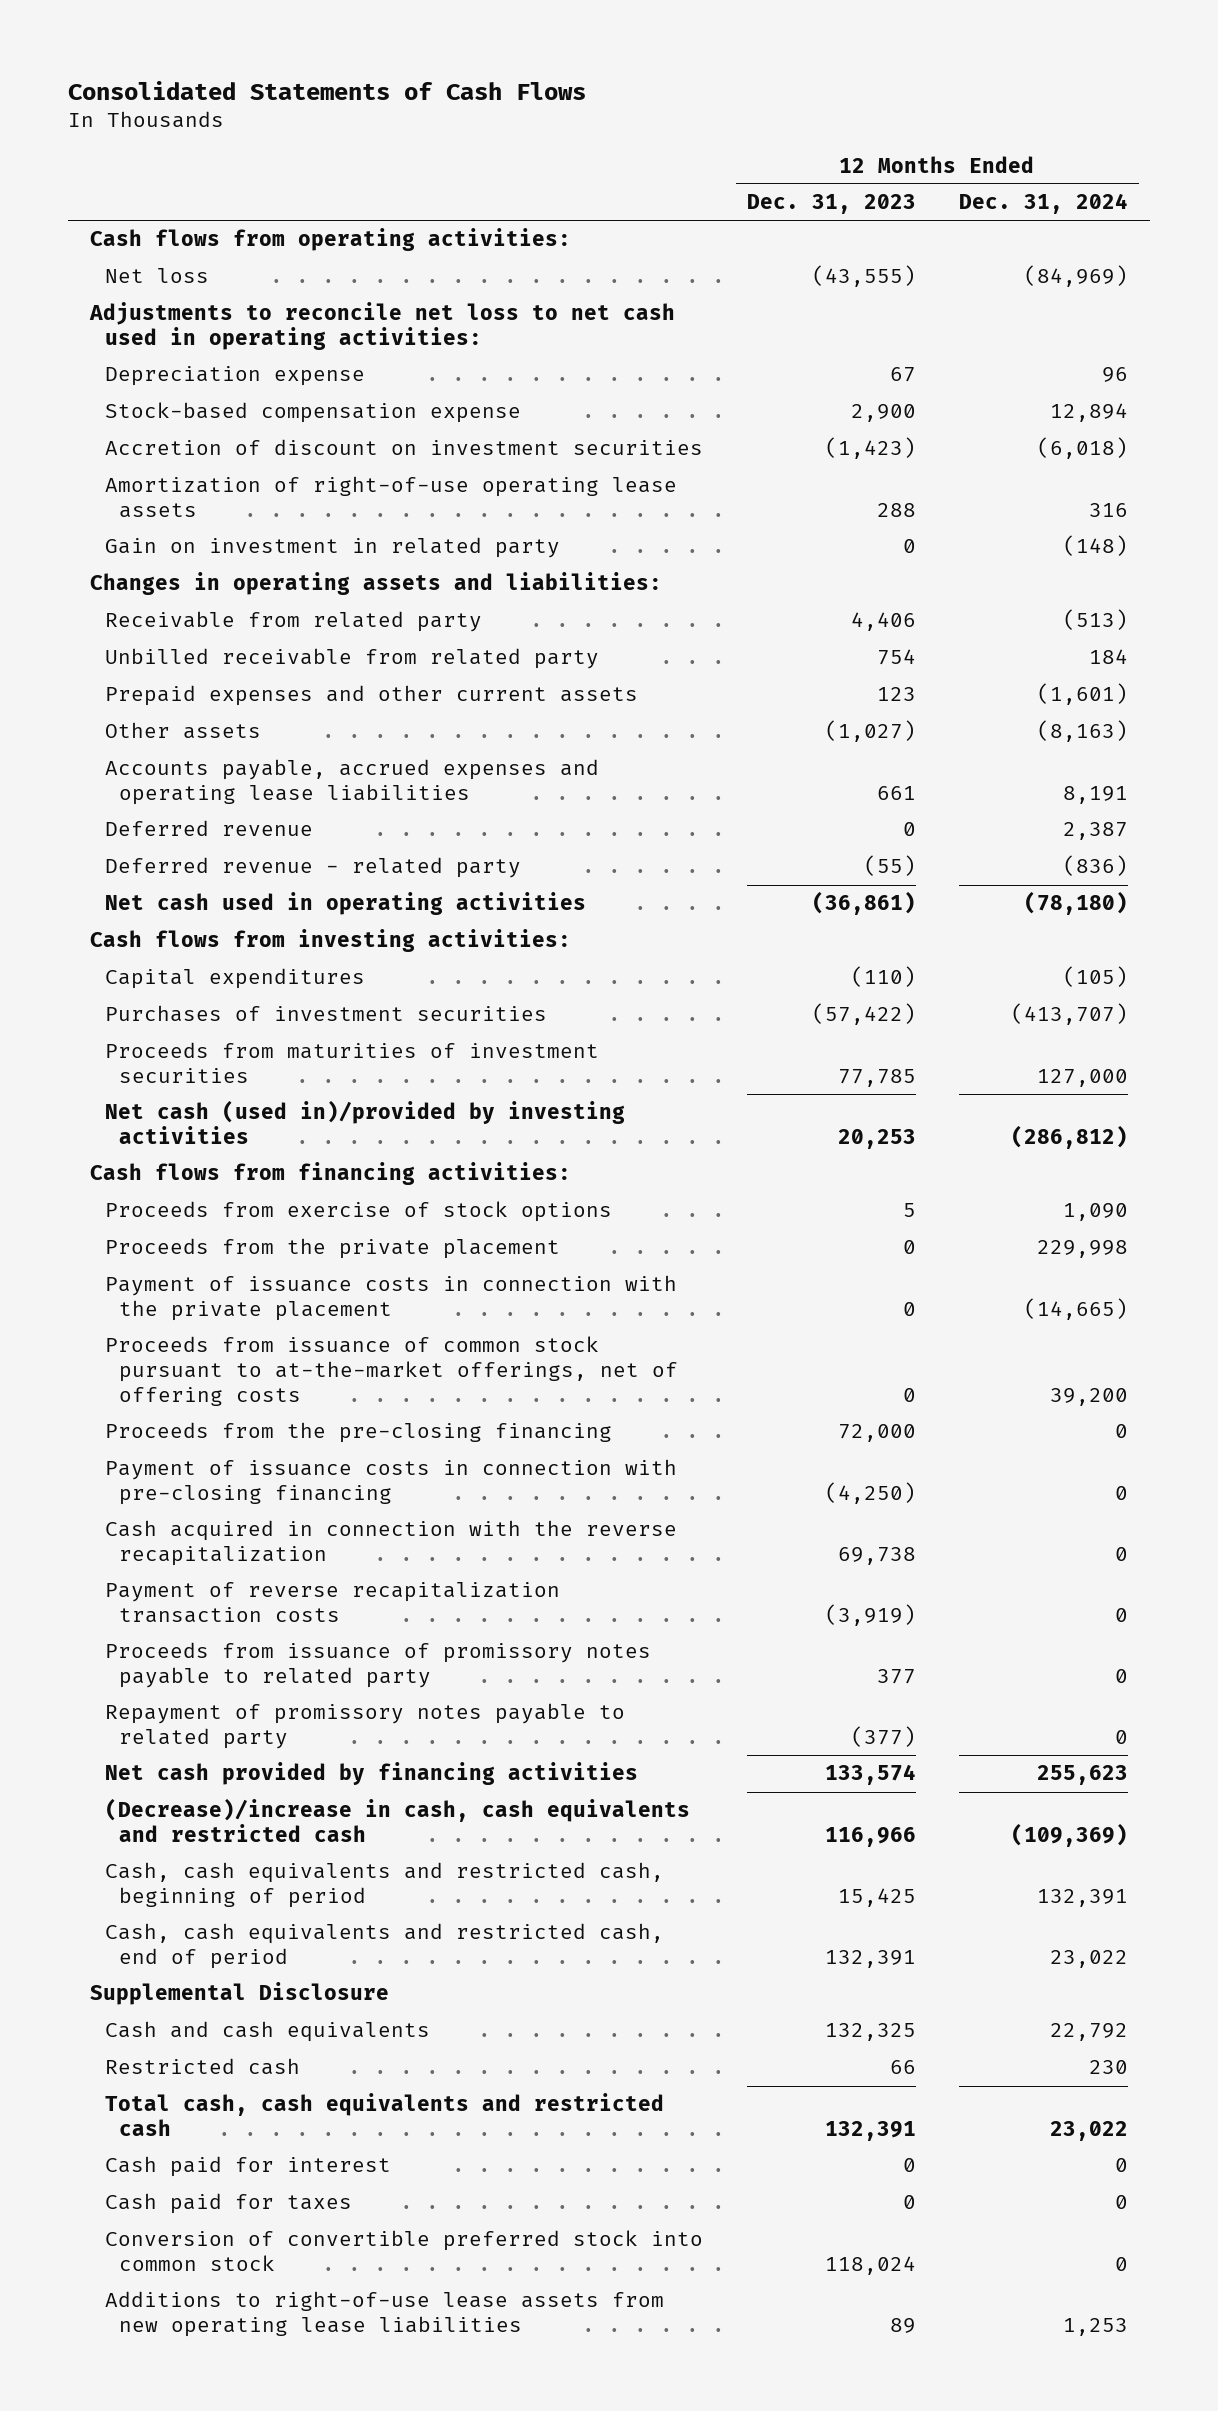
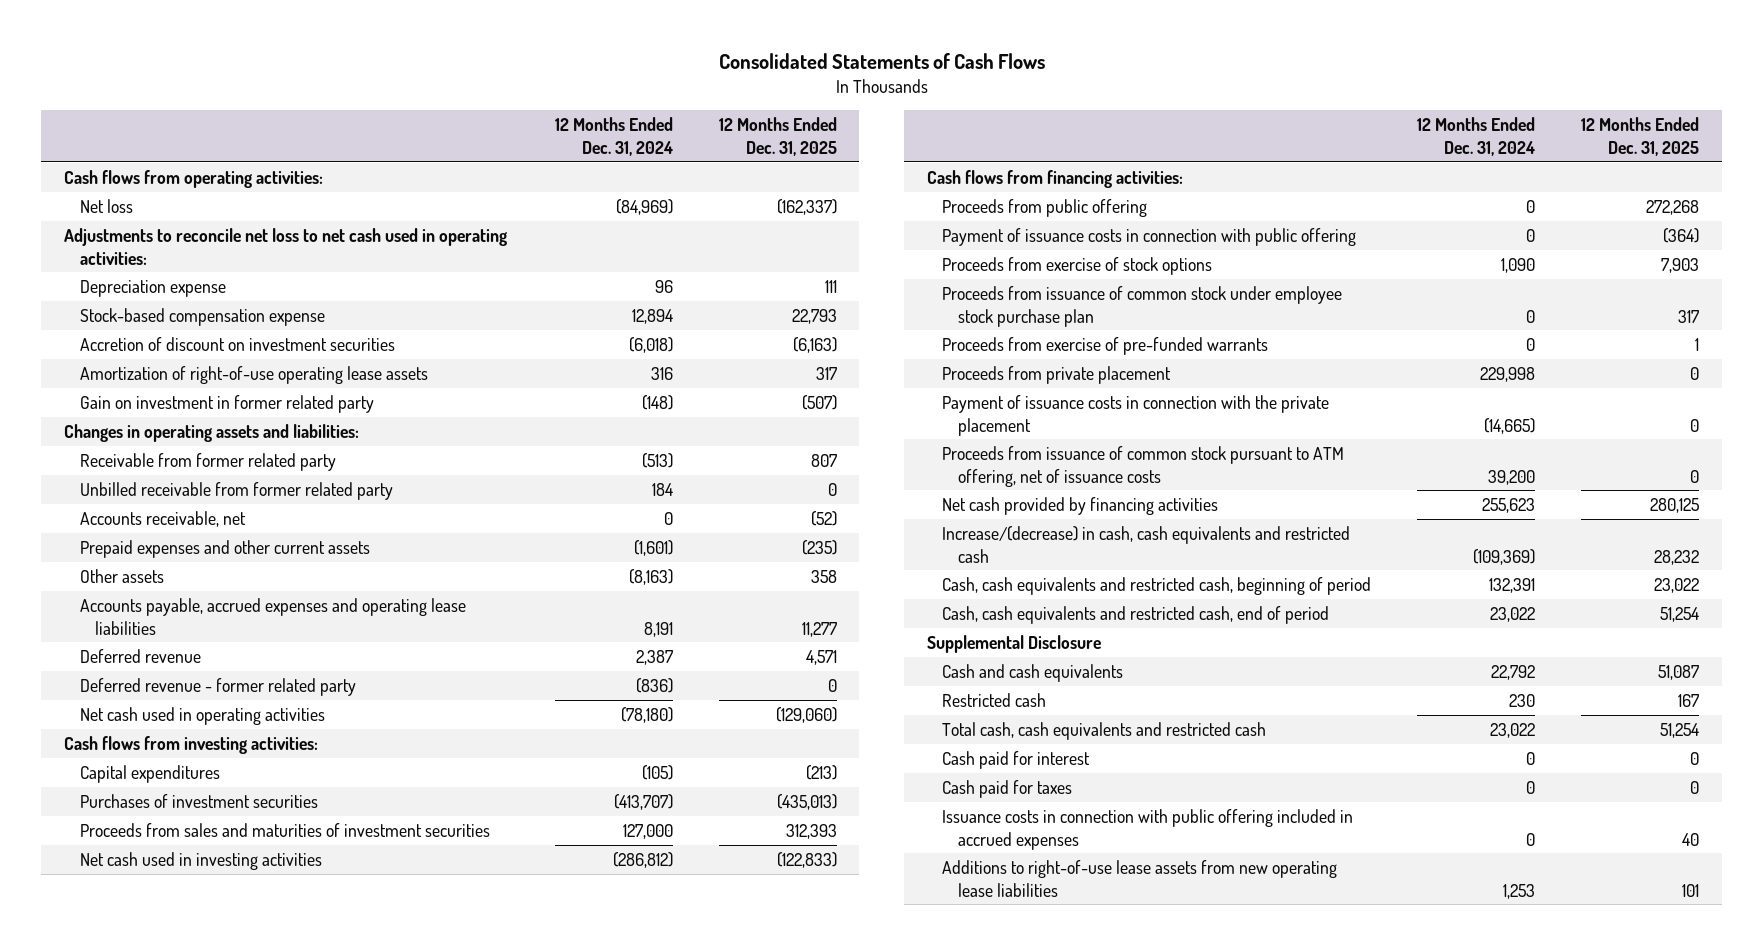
[746,194,916,215] Dec. 31, 2023 -> none
none -> [718,117,837,157] 12 Months Ended Dec. 31, 2025
[104,537,560,559] Gain on investment in related party -> [79,394,374,413] Gain on investment in former related party
[104,611,482,633] Receivable from related party -> [79,452,336,471] Receivable from former related party
[104,648,599,670] Unbilled receivable from related party -> [79,481,393,500] Unbilled receivable from former related party
none -> [79,510,246,527] Accounts receivable, net
[104,857,521,879] Deferred revenue - related party -> [79,677,356,696] Deferred revenue - former related party
[104,1042,599,1084] Proceeds from maturities of investment securities -> [79,822,490,837] Proceeds from sales and maturities of investment securities
[104,1100,625,1145] Net cash (used in)/provided by investing activities -> [79,851,322,870] Net cash used in investing activities
none -> [942,198,1148,217] Proceeds from public offering
none -> [942,227,1357,246] Payment of issuance costs in connection with public offering
none -> [942,285,1343,327] Proceeds from issuance of common stock under employee stock purchase plan
none -> [942,336,1269,355] Proceeds from exercise of pre-funded warrants
[104,1238,560,1260] Proceeds from the private placement -> [942,365,1172,384] Proceeds from private placement
[104,1422,612,1444] Proceeds from the pre-closing financing -> none
[104,1459,677,1506] Payment of issuance costs in connection with pre-closing financing -> none
[104,1520,677,1567] Cash acquired in connection with the reverse recapitalization -> none
[104,1582,560,1624] Payment of reverse recapitalization transaction costs -> none
[104,1642,651,1689] Proceeds from issuance of promissory notes payable to related party -> none
[104,1703,625,1750] Repayment of promissory notes payable to related party -> none
[104,1336,679,1407] Proceeds from issuance of common stock pursuant to at-the-market offerings, net of offering costs -> [942,445,1345,487] Proceeds from issuance of common stock pursuant to ATM offering, net of issuance costs
[104,1798,690,1843] (Decrease)/increase in cash, cash equivalents and restricted cash -> [942,525,1351,563] Increase/(decrease) in cash, cash equivalents and restricted cash
[104,2230,703,2272] Conversion of convertible preferred stock into common stock -> none
none -> [942,808,1354,850] Issuance costs in connection with public offering included in accrued expenses

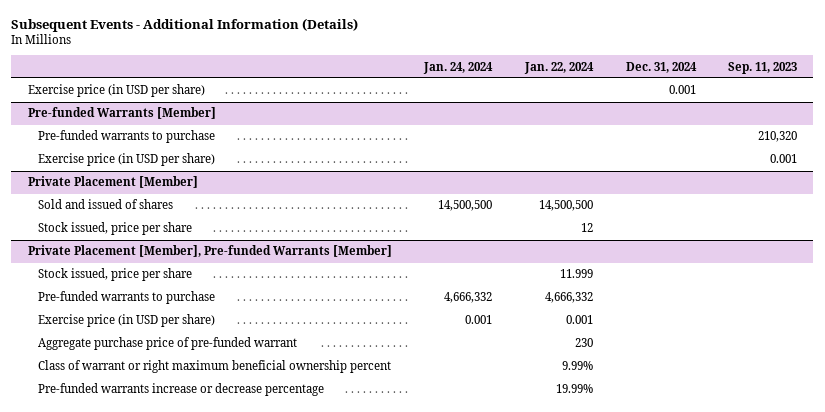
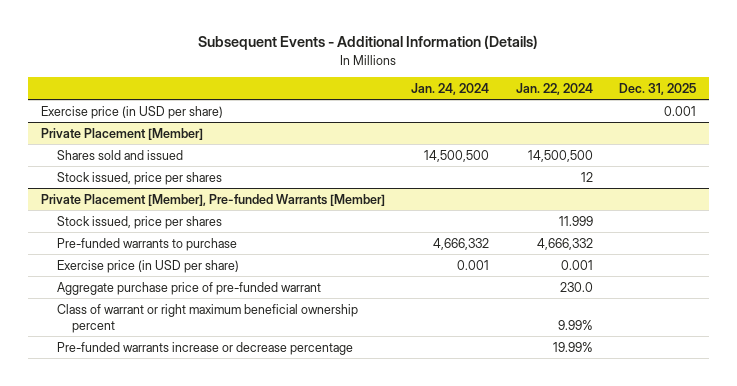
[625,61,697,73] Dec. 31, 2024 -> none
[728,61,798,74] Sep. 11, 2023 -> none
none -> [618,82,696,95] Dec. 31, 2025
[27,107,216,120] Pre-funded Warrants [Member] -> none
[37,130,215,144] Pre-funded warrants to purchase -> none
[37,153,215,167] Exercise price (in USD per share) -> none
[37,199,173,210] Sold and issued of shares -> [56,149,183,160] Shares sold and issued
[37,222,192,236] Stock issued, price per share -> [56,171,222,185] Stock issued, price per shares
[37,268,192,282] Stock issued, price per share -> [56,215,222,229] Stock issued, price per shares
[574,338,593,348] 230 -> [559,281,593,292] 230.0

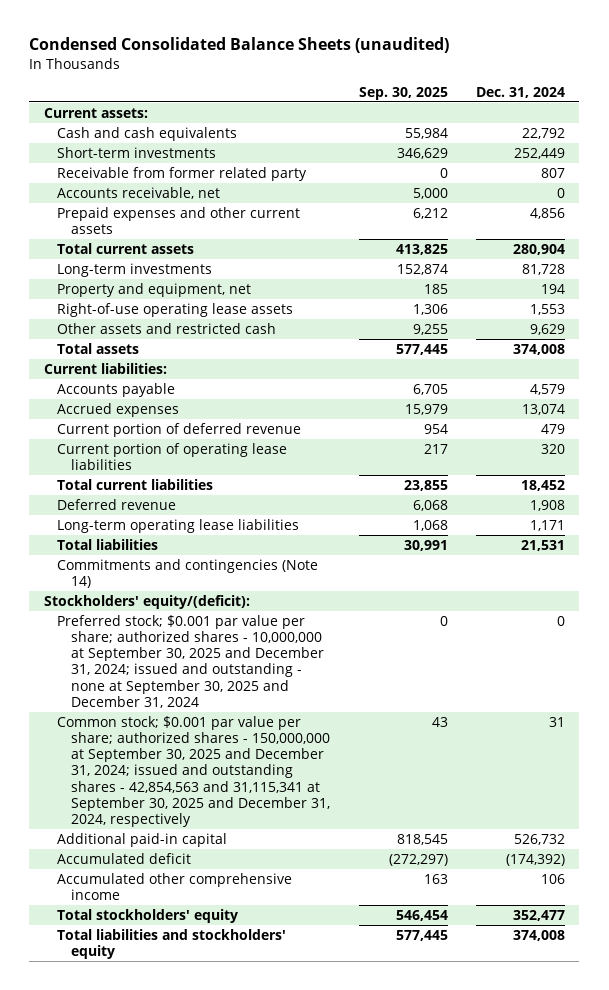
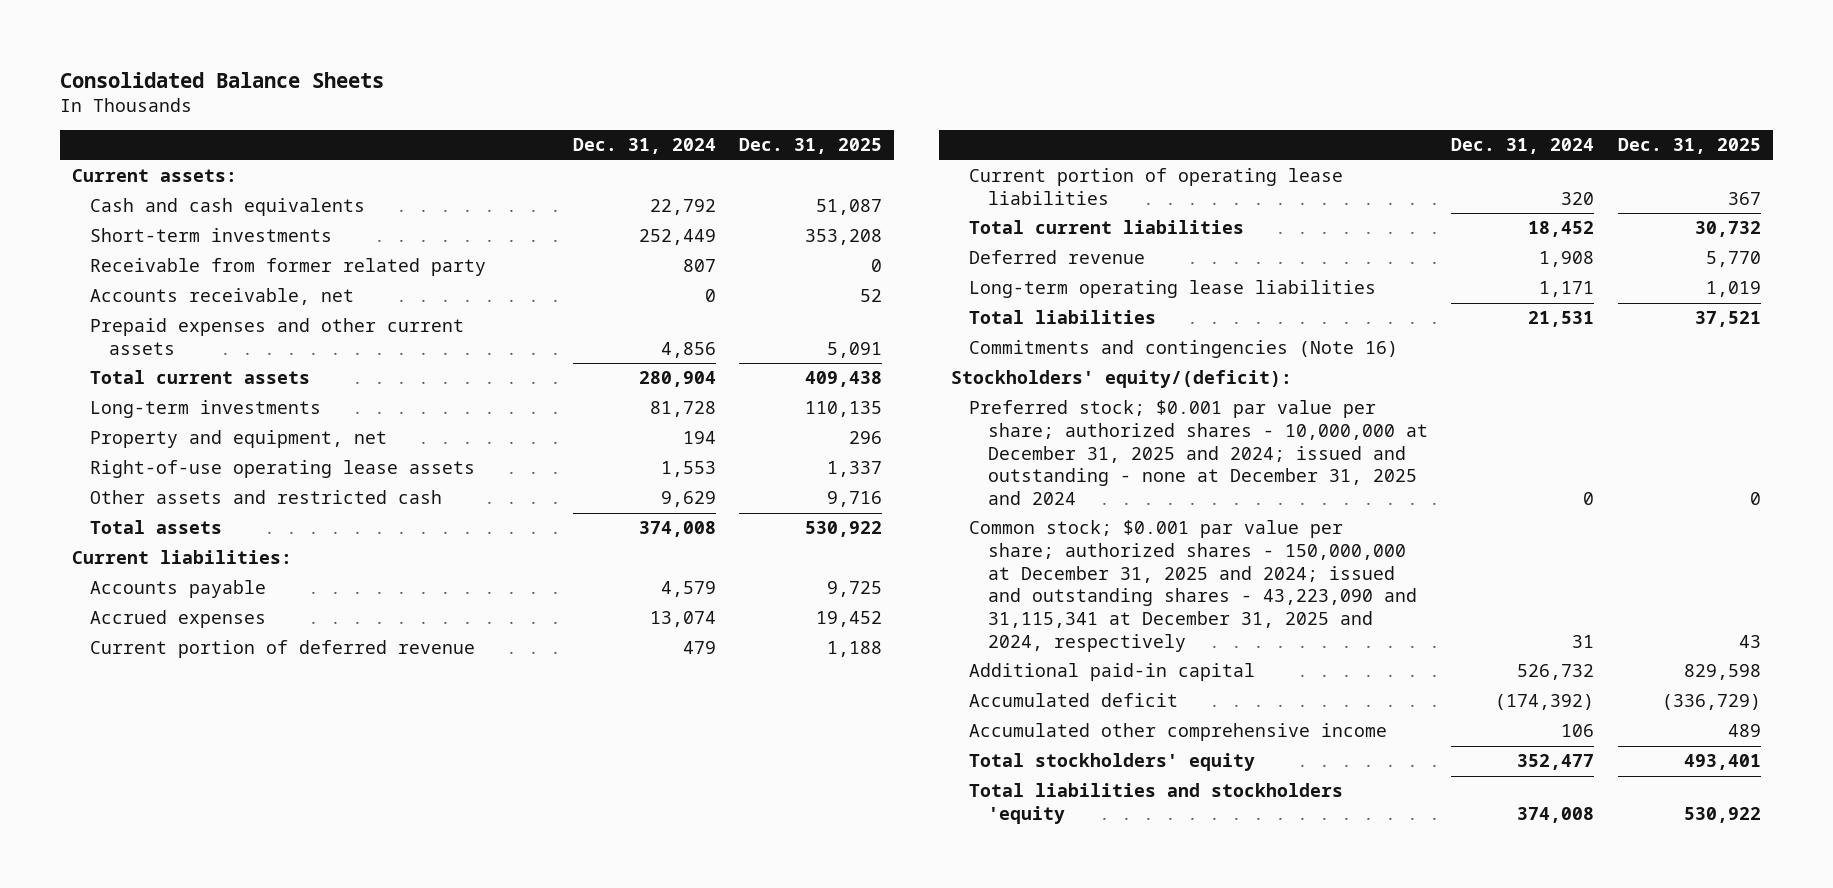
[29,37,450,54] Condensed Consolidated Balance Sheets (unaudited) -> [60,72,385,89] Consolidated Balance Sheets
[358,86,448,100] Sep. 30, 2025 -> none
none -> [739,138,883,155] Dec. 31, 2025
[57,558,319,588] Commitments and contingencies (Note 14) -> [969,340,1399,359] Commitments and contingencies (Note 16)
[57,614,325,709] Preferred stock; $0.001 par value per share; authorized shares - 10,000,000 at September 30, 2025 and December 31, 2024; issued and outstanding - none at September 30, 2025 and December 31, 2024 -> [969,400,1428,506] Preferred stock; $0.001 par value per share; authorized shares - 10,000,000 at December 31, 2025 and 2024; issued and outstanding - none at December 31, 2025 and 2024
[57,715,331,828] Common stock; $0.001 par value per share; authorized shares - 150,000,000 at September 30, 2025 and December 31, 2024; issued and outstanding shares - 42,854,563 and 31,115,341 at September 30, 2025 and December 31, 2024, respectively -> [969,520,1417,652] Common stock; $0.001 par value per share; authorized shares - 150,000,000 at December 31, 2025 and 2024; issued and outstanding shares - 43,223,090 and 31,115,341 at December 31, 2025 and 2024, respectively
[57,928,287,959] Total liabilities and stockholders' equity -> [969,783,1344,824] Total liabilities and stockholders 'equity

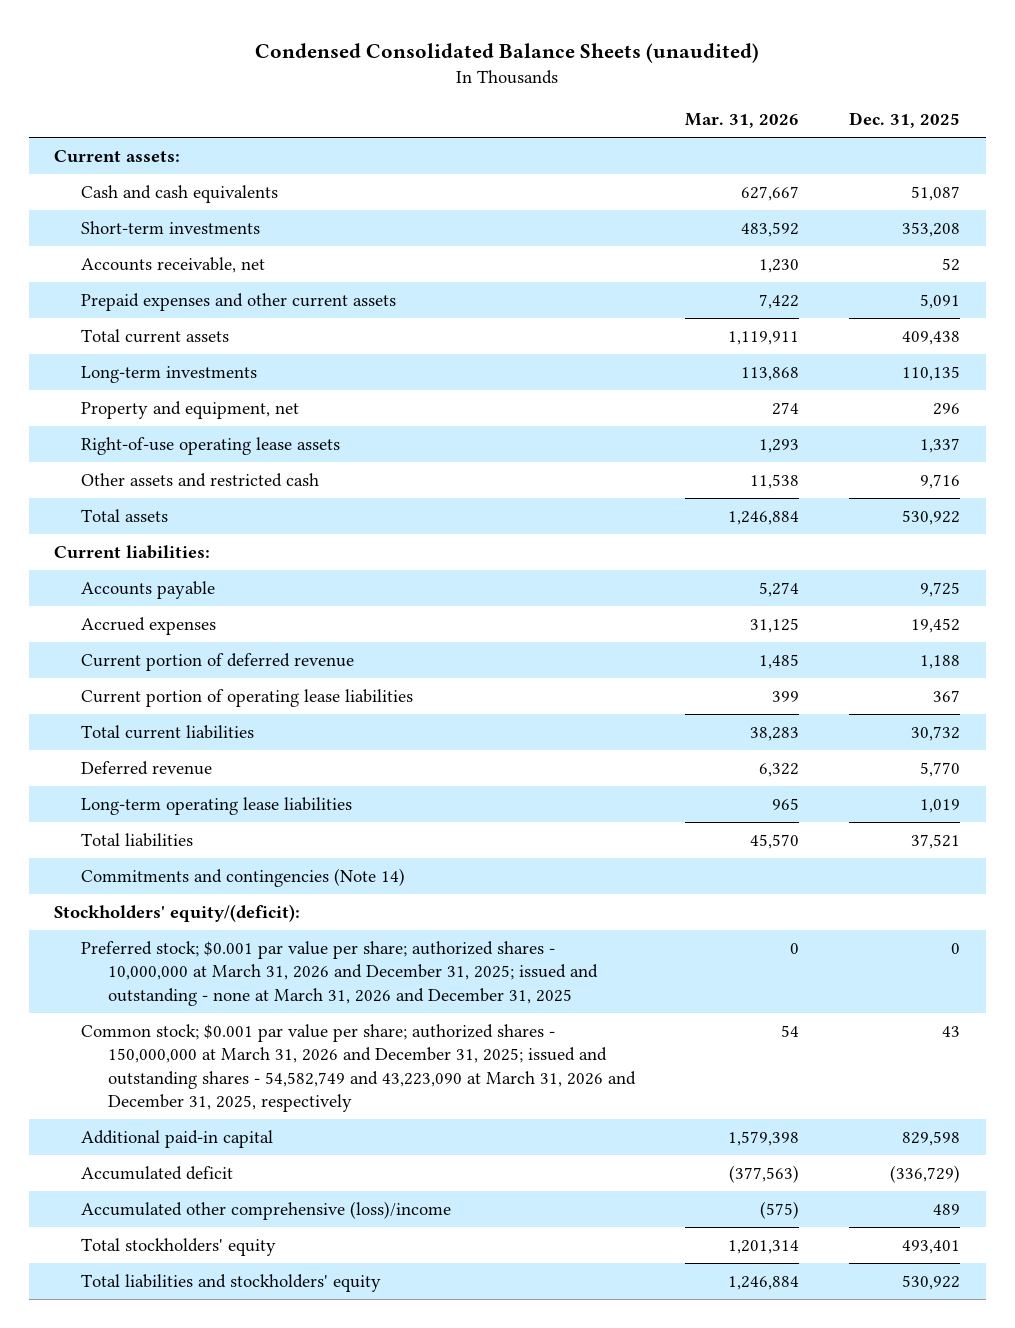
[60,72,385,89] Consolidated Balance Sheets -> [255,42,760,63] Condensed Consolidated Balance Sheets (unaudited)
[572,138,716,155] Dec. 31, 2024 -> none
none -> [685,113,800,129] Mar. 31, 2026
[90,258,487,277] Receivable from former related party -> none
[969,340,1399,359] Commitments and contingencies (Note 16) -> [81,867,406,887] Commitments and contingencies (Note 14)
[969,400,1428,506] Preferred stock; $0.001 par value per share; authorized shares - 10,000,000 at December 31, 2025 and 2024; issued and outstanding - none at December 31, 2025 and 2024 -> [81,940,599,1006] Preferred stock; $0.001 par value per share; authorized shares - 10,000,000 at March 31, 2026 and December 31, 2025; issued and outstanding - none at March 31, 2026 and December 31, 2025
[969,520,1417,652] Common stock; $0.001 par value per share; authorized shares - 150,000,000 at December 31, 2025 and 2024; issued and outstanding shares - 43,223,090 and 31,115,341 at December 31, 2025 and 2024, respectively -> [81,1023,637,1113] Common stock; $0.001 par value per share; authorized shares - 150,000,000 at March 31, 2026 and December 31, 2025; issued and outstanding shares - 54,582,749 and 43,223,090 at March 31, 2026 and December 31, 2025, respectively
[969,723,1388,742] Accumulated other comprehensive income -> [81,1200,452,1220] Accumulated other comprehensive (loss)/income
[969,783,1344,824] Total liabilities and stockholders 'equity -> [81,1273,382,1292] Total liabilities and stockholders' equity

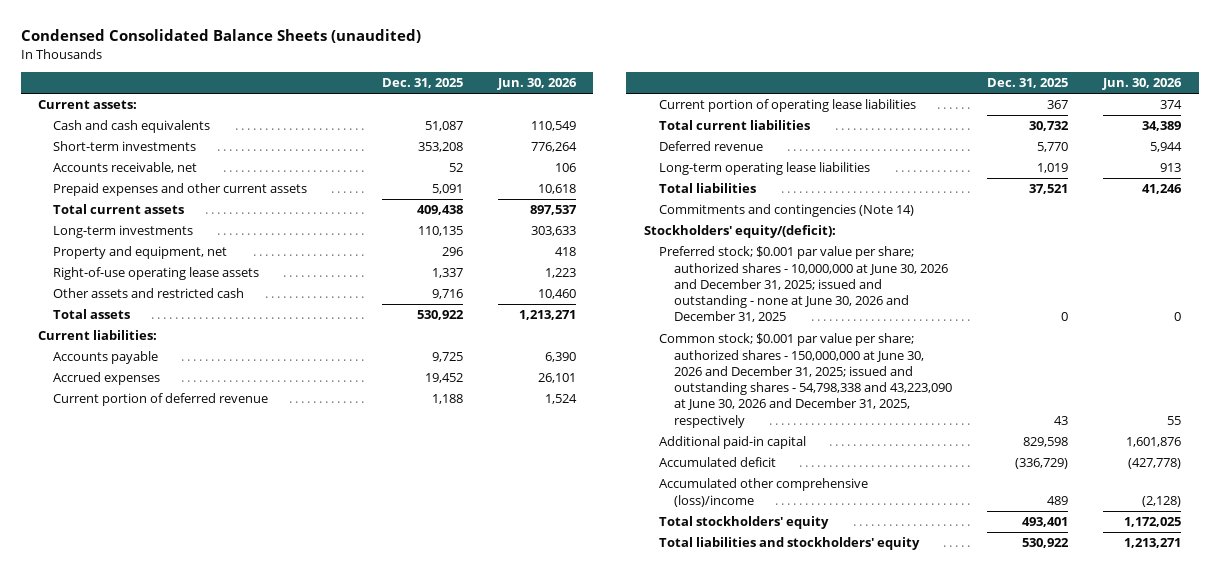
[685,113,800,129] Mar. 31, 2026 -> none
none -> [496,78,577,91] Jun. 30, 2026
[81,940,599,1006] Preferred stock; $0.001 par value per share; authorized shares - 10,000,000 at March 31, 2026 and December 31, 2025; issued and outstanding - none at March 31, 2026 and December 31, 2025 -> [658,246,949,323] Preferred stock; $0.001 par value per share; authorized shares - 10,000,000 at June 30, 2026 and December 31, 2025; issued and outstanding - none at June 30, 2026 and December 31, 2025
[81,1023,637,1113] Common stock; $0.001 par value per share; authorized shares - 150,000,000 at March 31, 2026 and December 31, 2025; issued and outstanding shares - 54,582,749 and 43,223,090 at March 31, 2026 and December 31, 2025, respectively -> [658,333,953,428] Common stock; $0.001 par value per share; authorized shares - 150,000,000 at June 30, 2026 and December 31, 2025; issued and outstanding shares - 54,798,338 and 43,223,090 at June 30, 2026 and December 31, 2025, respectively

